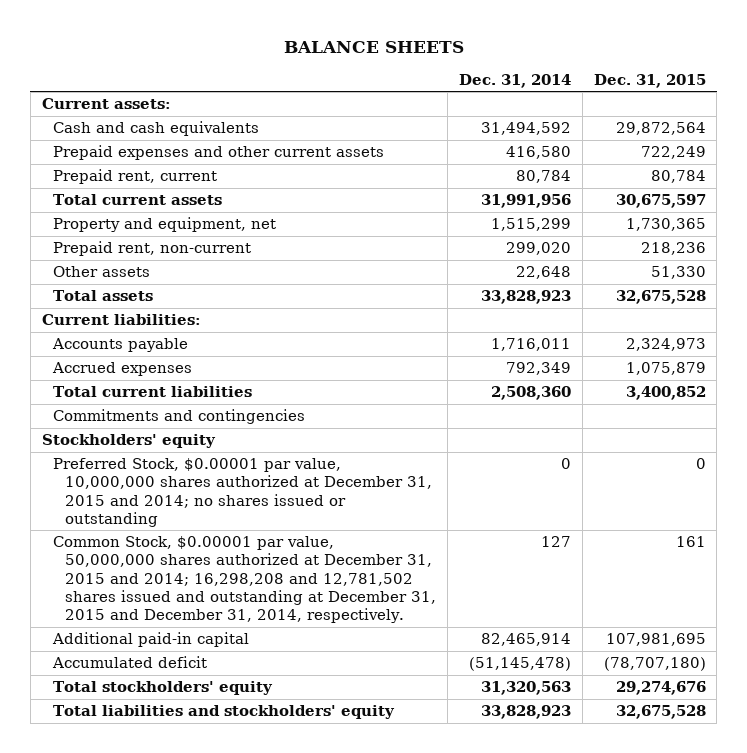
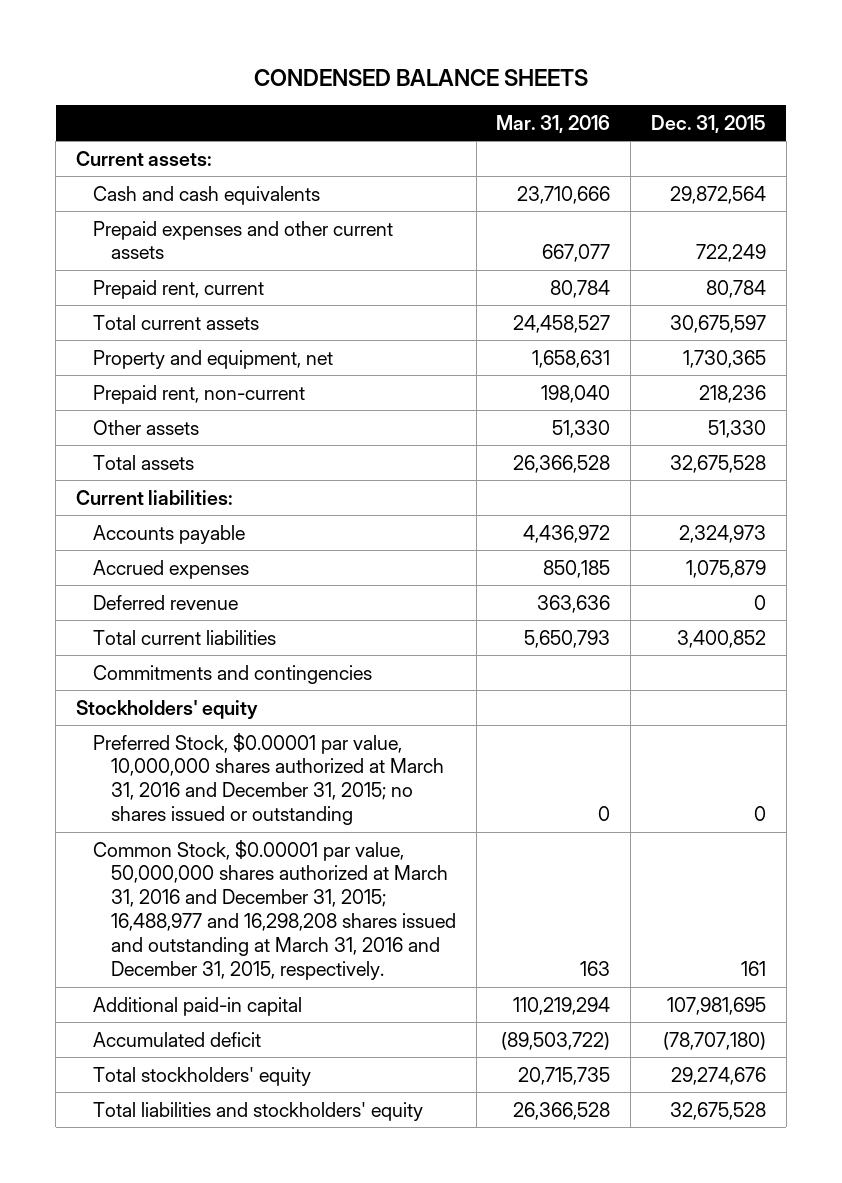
[283,40,464,53] BALANCE SHEETS -> [253,68,588,86] CONDENSED BALANCE SHEETS
[458,73,571,88] Dec. 31, 2014 -> none
none -> [496,115,611,134] Mar. 31, 2016
none -> [93,594,239,610] Deferred revenue
[53,458,433,527] Preferred Stock, $0.00001 par value, 10,000,000 shares authorized at December 31, 2015 and 2014; no shares issued or outstanding -> [93,732,444,826] Preferred Stock, $0.00001 par value, 10,000,000 shares authorized at March 31, 2016 and December 31, 2015; no shares issued or outstanding
[53,536,437,624] Common Stock, $0.00001 par value, 50,000,000 shares authorized at December 31, 2015 and 2014; 16,298,208 and 12,781,502 shares issued and outstanding at December 31, 2015 and December 31, 2014, respectively. -> [93,839,456,981] Common Stock, $0.00001 par value, 50,000,000 shares authorized at March 31, 2016 and December 31, 2015; 16,488,977 and 16,298,208 shares issued and outstanding at March 31, 2016 and December 31, 2015, respectively.

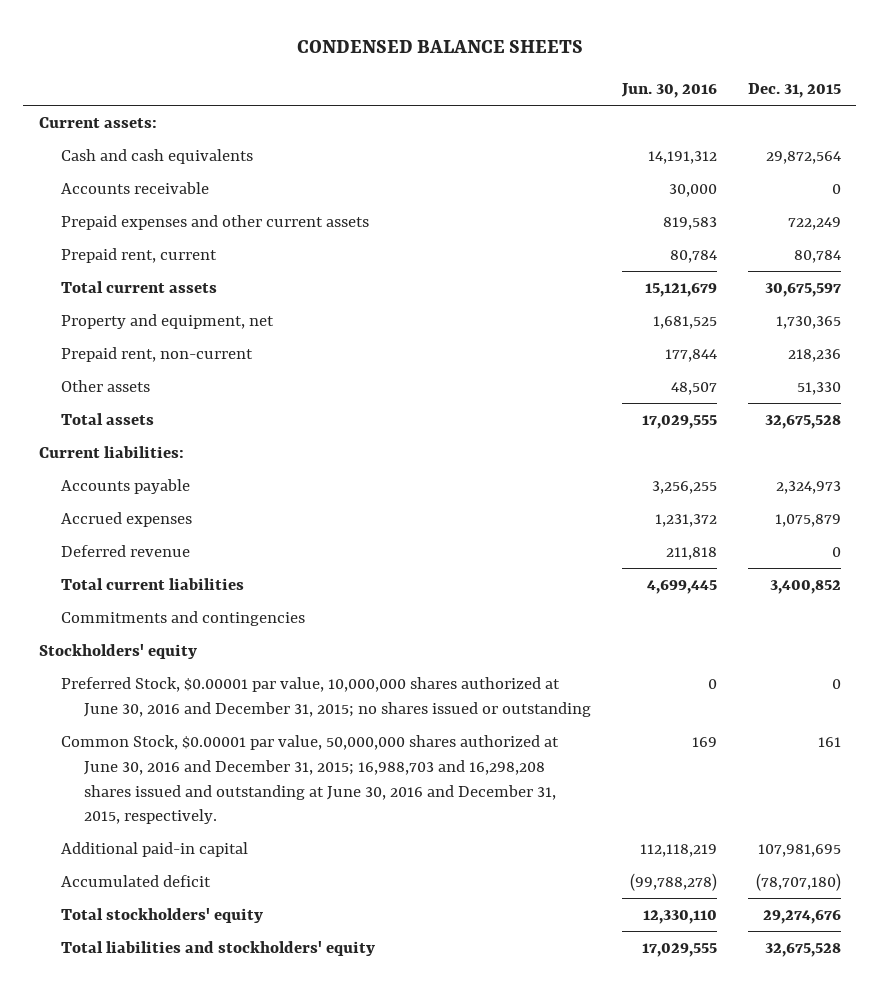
[496,115,611,134] Mar. 31, 2016 -> none
none -> [620,83,717,99] Jun. 30, 2016
none -> [61,182,210,195] Accounts receivable
[93,732,444,826] Preferred Stock, $0.00001 par value, 10,000,000 shares authorized at March 31, 2016 and December 31, 2015; no shares issued or outstanding -> [61,677,591,717] Preferred Stock, $0.00001 par value, 10,000,000 shares authorized at June 30, 2016 and December 31, 2015; no shares issued or outstanding
[93,839,456,981] Common Stock, $0.00001 par value, 50,000,000 shares authorized at March 31, 2016 and December 31, 2015; 16,488,977 and 16,298,208 shares issued and outstanding at March 31, 2016 and December 31, 2015, respectively. -> [61,735,560,825] Common Stock, $0.00001 par value, 50,000,000 shares authorized at June 30, 2016 and December 31, 2015; 16,988,703 and 16,298,208 shares issued and outstanding at June 30, 2016 and December 31, 2015, respectively.

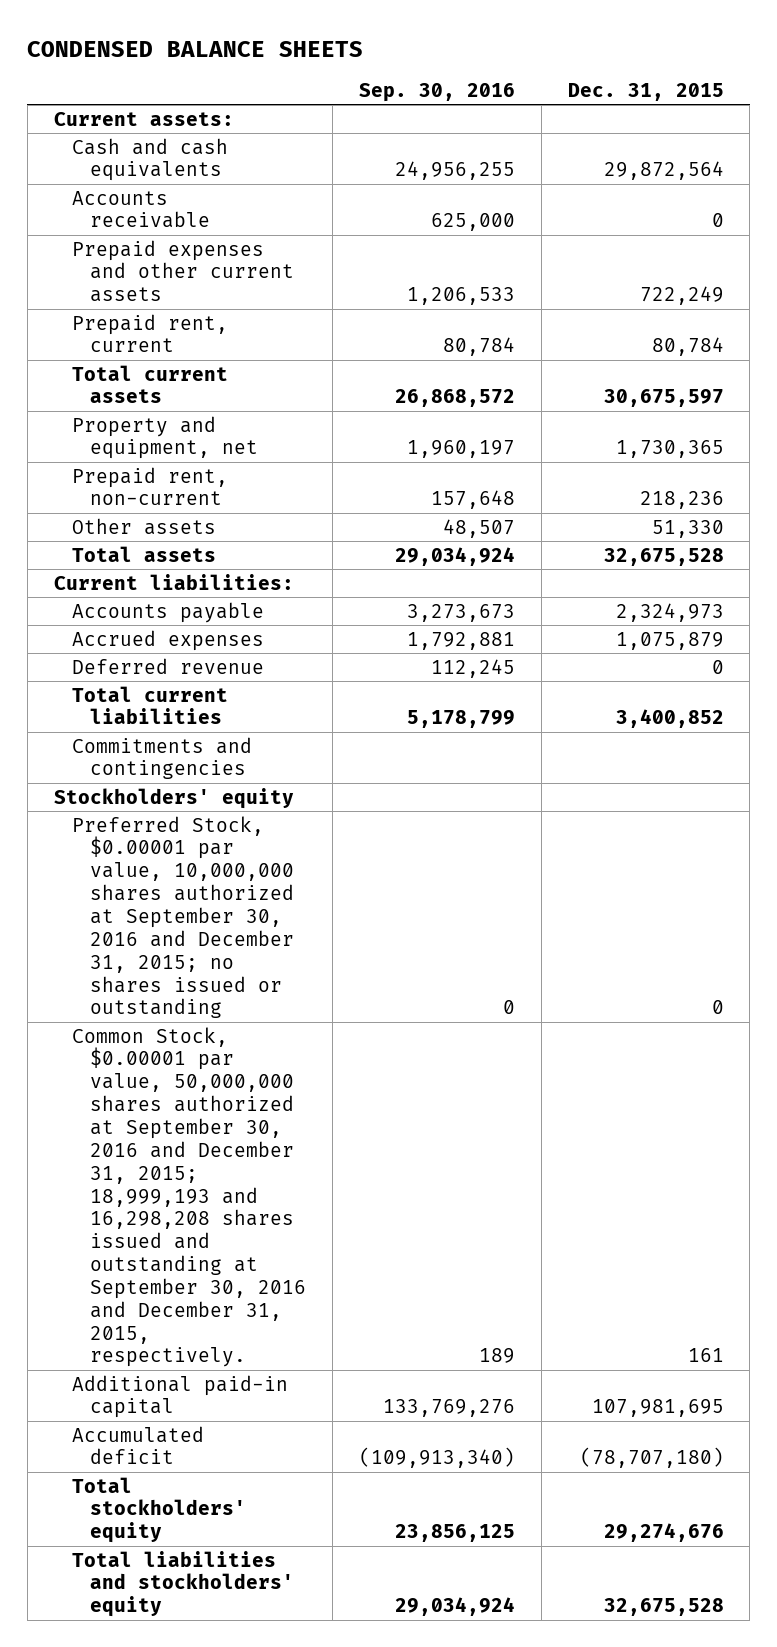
[620,83,717,99] Jun. 30, 2016 -> none
none -> [358,82,515,102] Sep. 30, 2016
[61,677,591,717] Preferred Stock, $0.00001 par value, 10,000,000 shares authorized at June 30, 2016 and December 31, 2015; no shares issued or outstanding -> [71,815,295,1019] Preferred Stock, $0.00001 par value, 10,000,000 shares authorized at September 30, 2016 and December 31, 2015; no shares issued or outstanding
[61,735,560,825] Common Stock, $0.00001 par value, 50,000,000 shares authorized at June 30, 2016 and December 31, 2015; 16,988,703 and 16,298,208 shares issued and outstanding at June 30, 2016 and December 31, 2015, respectively. -> [71,1026,307,1368] Common Stock, $0.00001 par value, 50,000,000 shares authorized at September 30, 2016 and December 31, 2015; 18,999,193 and 16,298,208 shares issued and outstanding at September 30, 2016 and December 31, 2015, respectively.

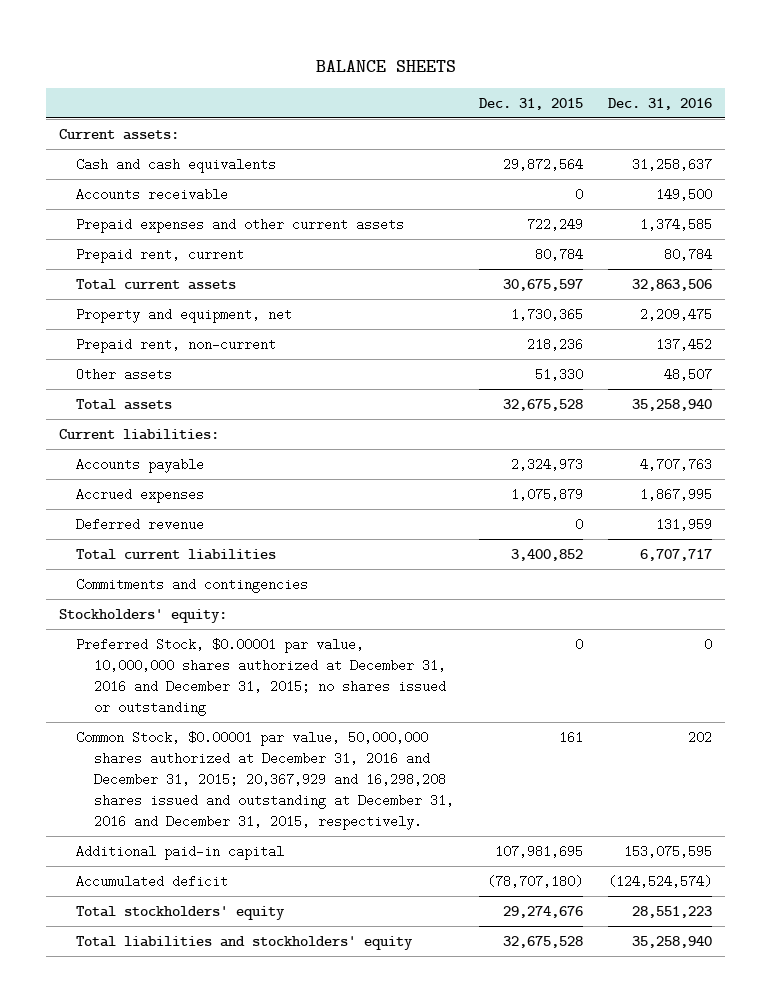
[27,41,364,58] CONDENSED BALANCE SHEETS -> [315,59,456,72] BALANCE SHEETS
[358,82,515,102] Sep. 30, 2016 -> none
none -> [608,97,713,110] Dec. 31, 2016
[53,787,294,809] Stockholders' equity -> [59,608,228,623] Stockholders' equity:
[71,815,295,1019] Preferred Stock, $0.00001 par value, 10,000,000 shares authorized at September 30, 2016 and December 31, 2015; no shares issued or outstanding -> [76,637,446,716] Preferred Stock, $0.00001 par value, 10,000,000 shares authorized at December 31, 2016 and December 31, 2015; no shares issued or outstanding
[71,1026,307,1368] Common Stock, $0.00001 par value, 50,000,000 shares authorized at September 30, 2016 and December 31, 2015; 18,999,193 and 16,298,208 shares issued and outstanding at September 30, 2016 and December 31, 2015, respectively. -> [76,730,454,830] Common Stock, $0.00001 par value, 50,000,000 shares authorized at December 31, 2016 and December 31, 2015; 20,367,929 and 16,298,208 shares issued and outstanding at December 31, 2016 and December 31, 2015, respectively.

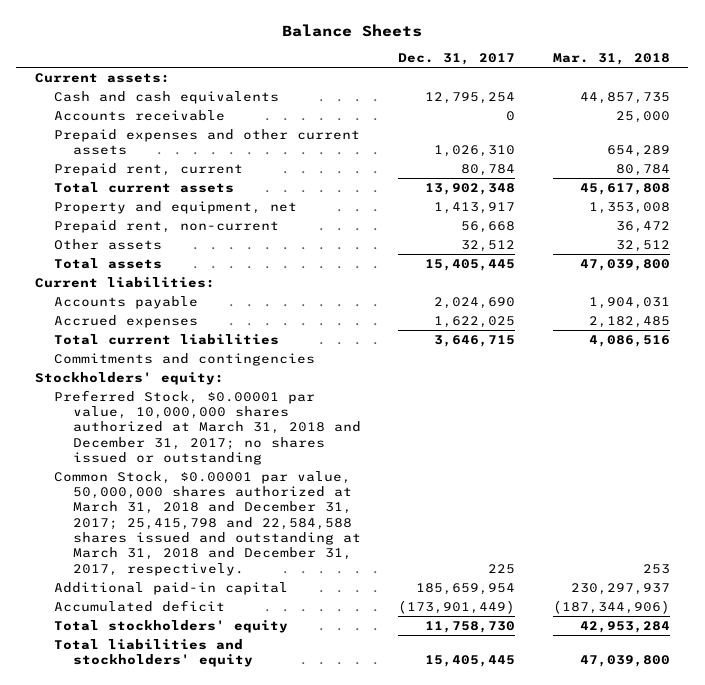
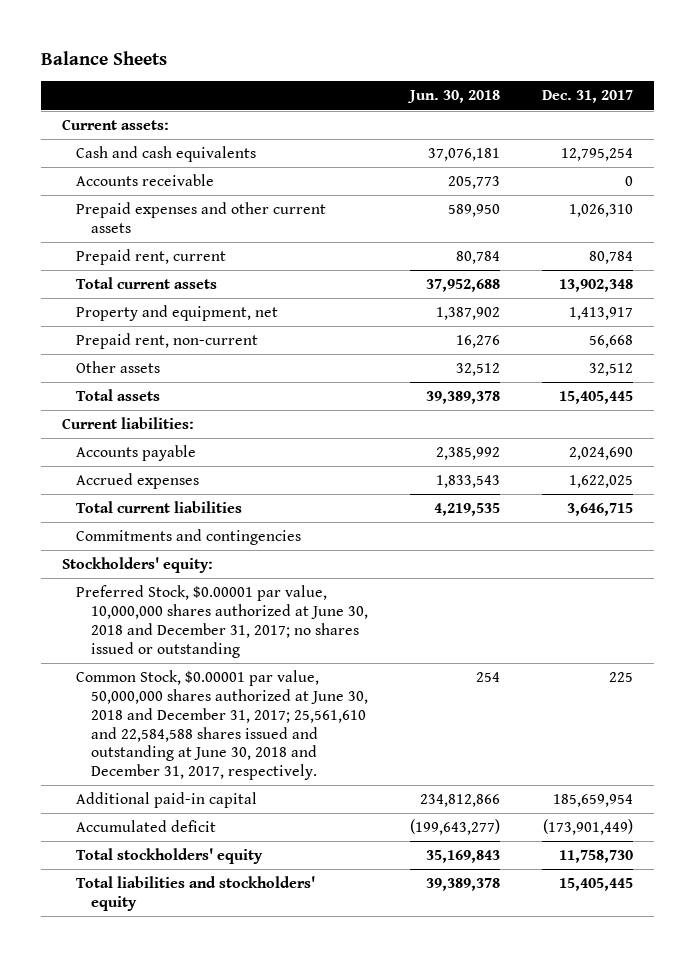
[552,53,670,66] Mar. 31, 2018 -> none
none -> [406,90,500,104] Jun. 30, 2018
[53,389,361,466] Preferred Stock, $0.00001 par value, 10,000,000 shares authorized at March 31, 2018 and December 31, 2017; no shares issued or outstanding -> [76,585,369,658] Preferred Stock, $0.00001 par value, 10,000,000 shares authorized at June 30, 2018 and December 31, 2017; no shares issued or outstanding
[53,470,361,576] Common Stock, $0.00001 par value, 50,000,000 shares authorized at March 31, 2018 and December 31, 2017; 25,415,798 and 22,584,588 shares issued and outstanding at March 31, 2018 and December 31, 2017, respectively. -> [76,670,369,781] Common Stock, $0.00001 par value, 50,000,000 shares authorized at June 30, 2018 and December 31, 2017; 25,561,610 and 22,584,588 shares issued and outstanding at June 30, 2018 and December 31, 2017, respectively.

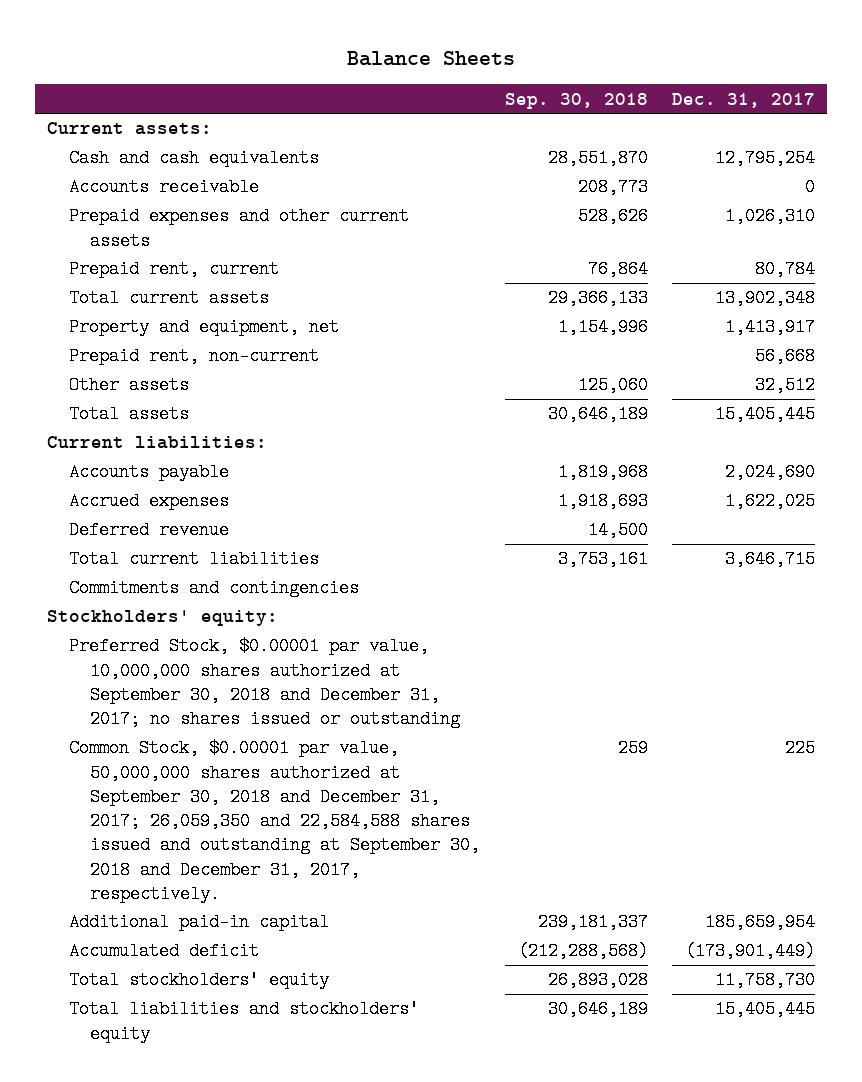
[406,90,500,104] Jun. 30, 2018 -> none
none -> [504,92,648,109] Sep. 30, 2018
none -> [68,521,229,540] Deferred revenue
[76,585,369,658] Preferred Stock, $0.00001 par value, 10,000,000 shares authorized at June 30, 2018 and December 31, 2017; no shares issued or outstanding -> [68,637,461,729] Preferred Stock, $0.00001 par value, 10,000,000 shares authorized at September 30, 2018 and December 31, 2017; no shares issued or outstanding
[76,670,369,781] Common Stock, $0.00001 par value, 50,000,000 shares authorized at June 30, 2018 and December 31, 2017; 25,561,610 and 22,584,588 shares issued and outstanding at June 30, 2018 and December 31, 2017, respectively. -> [68,739,481,903] Common Stock, $0.00001 par value, 50,000,000 shares authorized at September 30, 2018 and December 31, 2017; 26,059,350 and 22,584,588 shares issued and outstanding at September 30, 2018 and December 31, 2017, respectively.

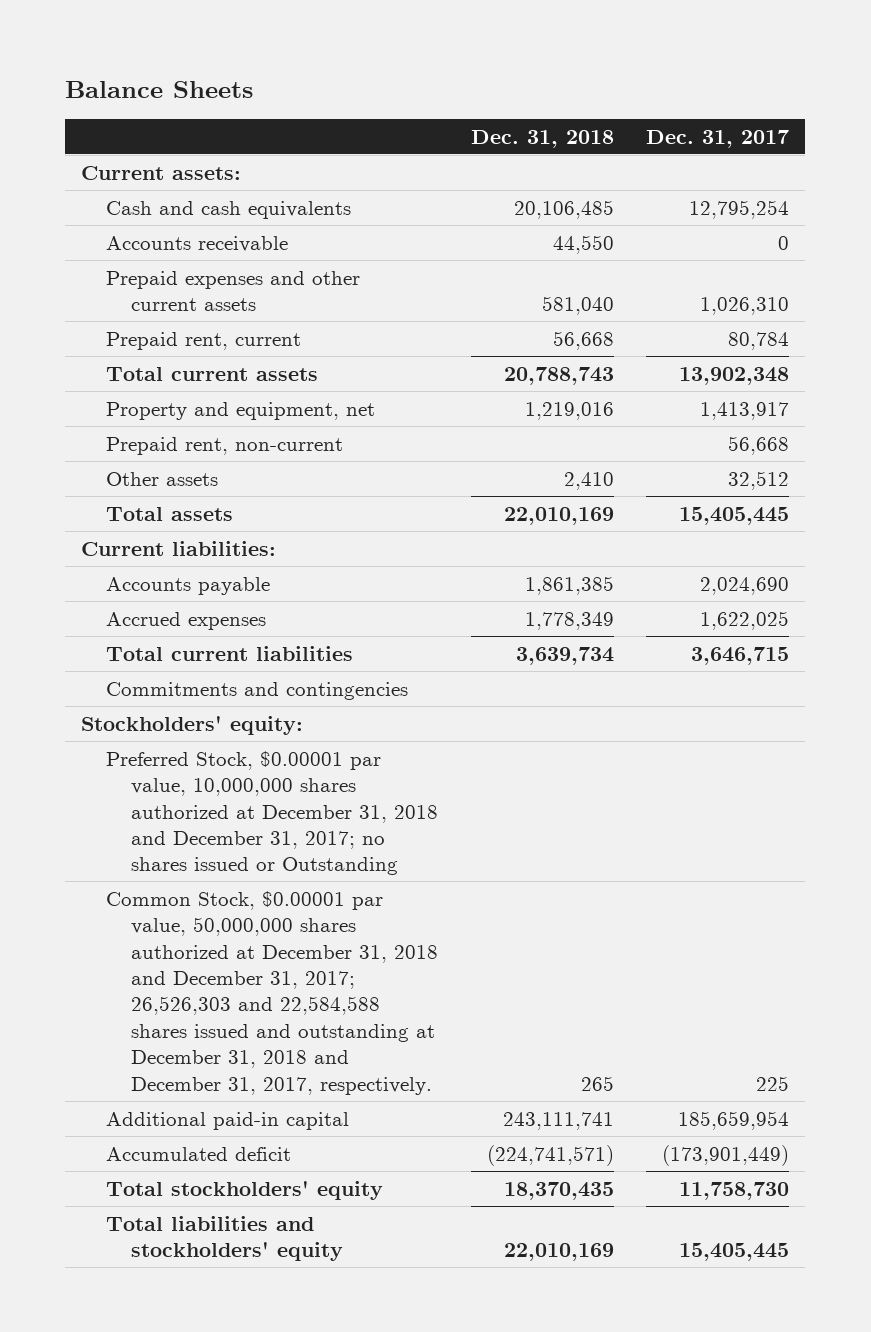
[504,92,648,109] Sep. 30, 2018 -> none
none -> [470,129,614,148] Dec. 31, 2018
[68,521,229,540] Deferred revenue -> none
[68,637,461,729] Preferred Stock, $0.00001 par value, 10,000,000 shares authorized at September 30, 2018 and December 31, 2017; no shares issued or outstanding -> [106,750,439,876] Preferred Stock, $0.00001 par value, 10,000,000 shares authorized at December 31, 2018 and December 31, 2017; no shares issued or Outstanding
[68,739,481,903] Common Stock, $0.00001 par value, 50,000,000 shares authorized at September 30, 2018 and December 31, 2017; 26,059,350 and 22,584,588 shares issued and outstanding at September 30, 2018 and December 31, 2017, respectively. -> [106,890,439,1095] Common Stock, $0.00001 par value, 50,000,000 shares authorized at December 31, 2018 and December 31, 2017; 26,526,303 and 22,584,588 shares issued and outstanding at December 31, 2018 and December 31, 2017, respectively.

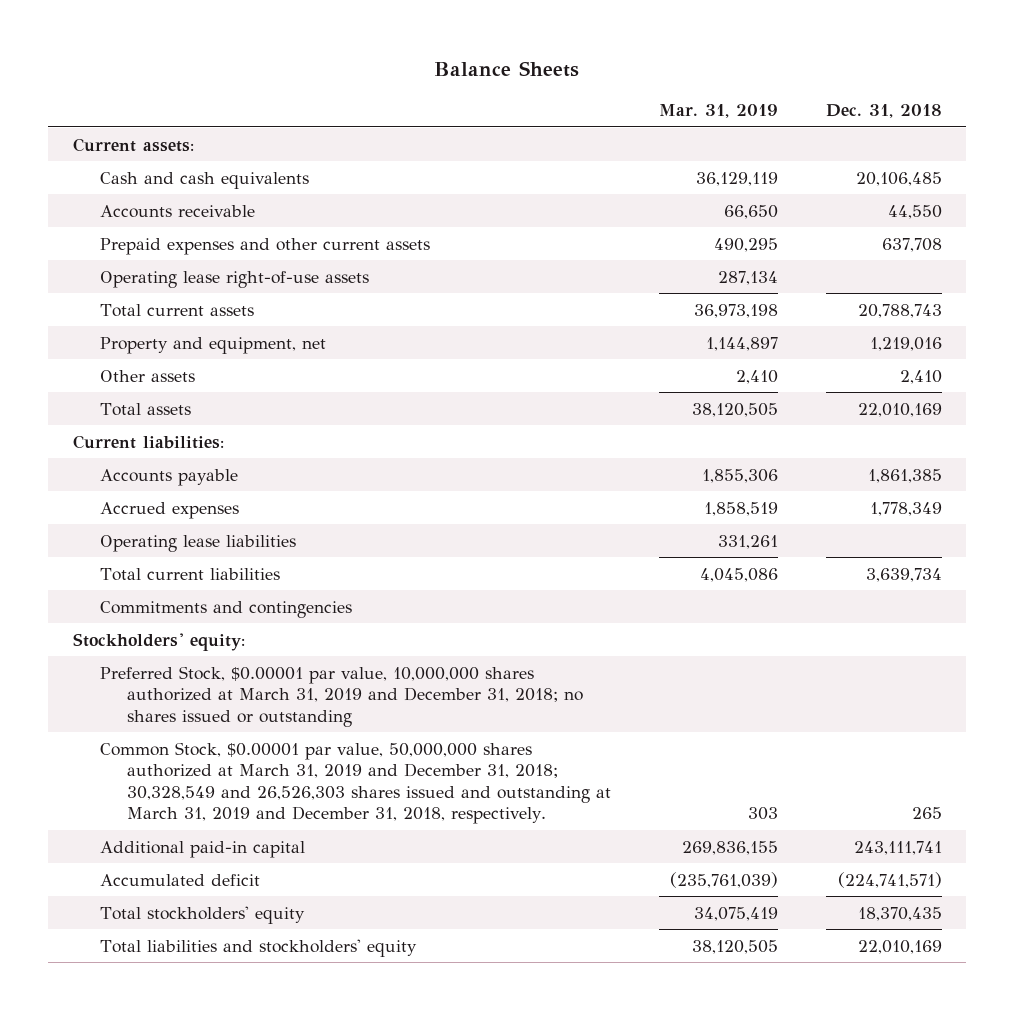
[646,129,790,148] Dec. 31, 2017 -> none
none -> [658,104,778,119] Mar. 31, 2019
[106,331,302,350] Prepaid rent, current -> none
[541,296,614,316] 581,040 -> [882,237,943,252] 637,708
none -> [99,270,369,288] Operating lease right-of-use assets
[106,436,344,455] Prepaid rent, non-current -> none
none -> [99,534,296,552] Operating lease liabilities
[106,750,439,876] Preferred Stock, $0.00001 par value, 10,000,000 shares authorized at December 31, 2018 and December 31, 2017; no shares issued or Outstanding -> [99,665,583,727] Preferred Stock, $0.00001 par value, 10,000,000 shares authorized at March 31, 2019 and December 31, 2018; no shares issued or outstanding
[106,890,439,1095] Common Stock, $0.00001 par value, 50,000,000 shares authorized at December 31, 2018 and December 31, 2017; 26,526,303 and 22,584,588 shares issued and outstanding at December 31, 2018 and December 31, 2017, respectively. -> [99,741,611,825] Common Stock, $0.00001 par value, 50,000,000 shares authorized at March 31, 2019 and December 31, 2018; 30,328,549 and 26,526,303 shares issued and outstanding at March 31, 2019 and December 31, 2018, respectively.

